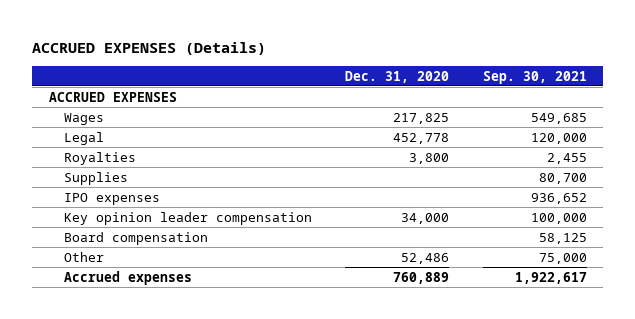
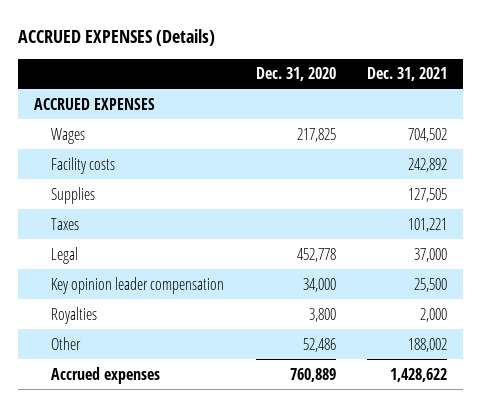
[482,70,587,84] Sep. 30, 2021 -> none
none -> [366,67,447,82] Dec. 31, 2021
none -> [51,156,116,174] Facility costs
[64,192,161,205] IPO expenses -> none
none -> [51,217,80,230] Taxes
[64,131,105,145] Legal -> [51,246,79,264] Legal
[64,231,209,245] Board compensation -> none
[64,151,137,165] Royalties -> [51,306,98,324] Royalties

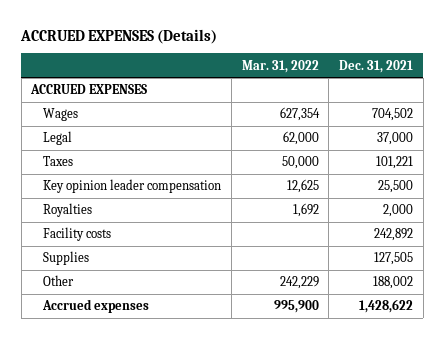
[255,67,336,82] Dec. 31, 2020 -> none
none -> [241,59,319,73] Mar. 31, 2022
[51,217,80,230] Taxes -> [43,156,74,167] Taxes
[51,156,116,174] Facility costs -> [43,227,112,242] Facility costs
[51,186,96,204] Supplies -> [43,251,90,266] Supplies

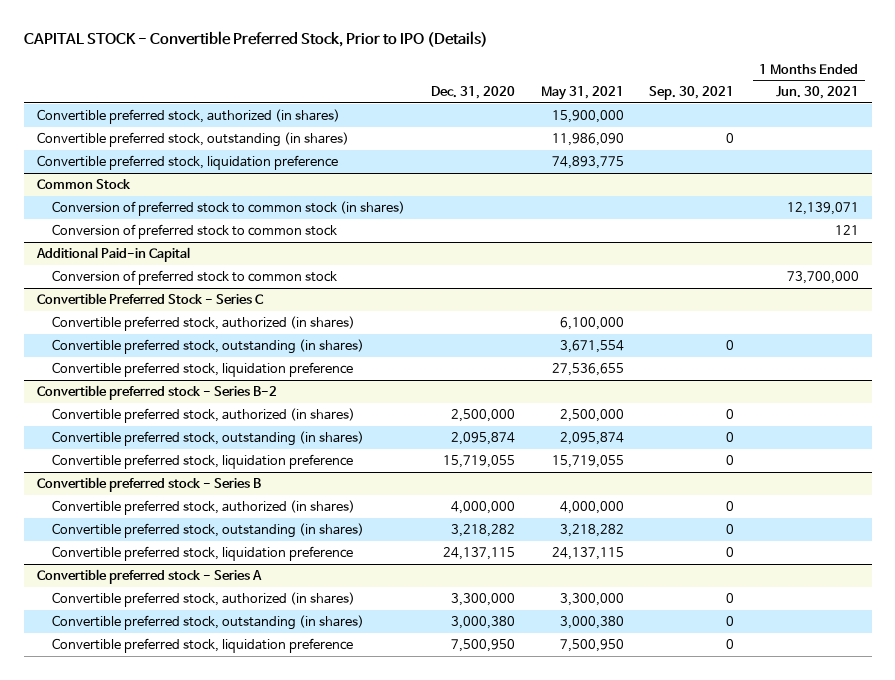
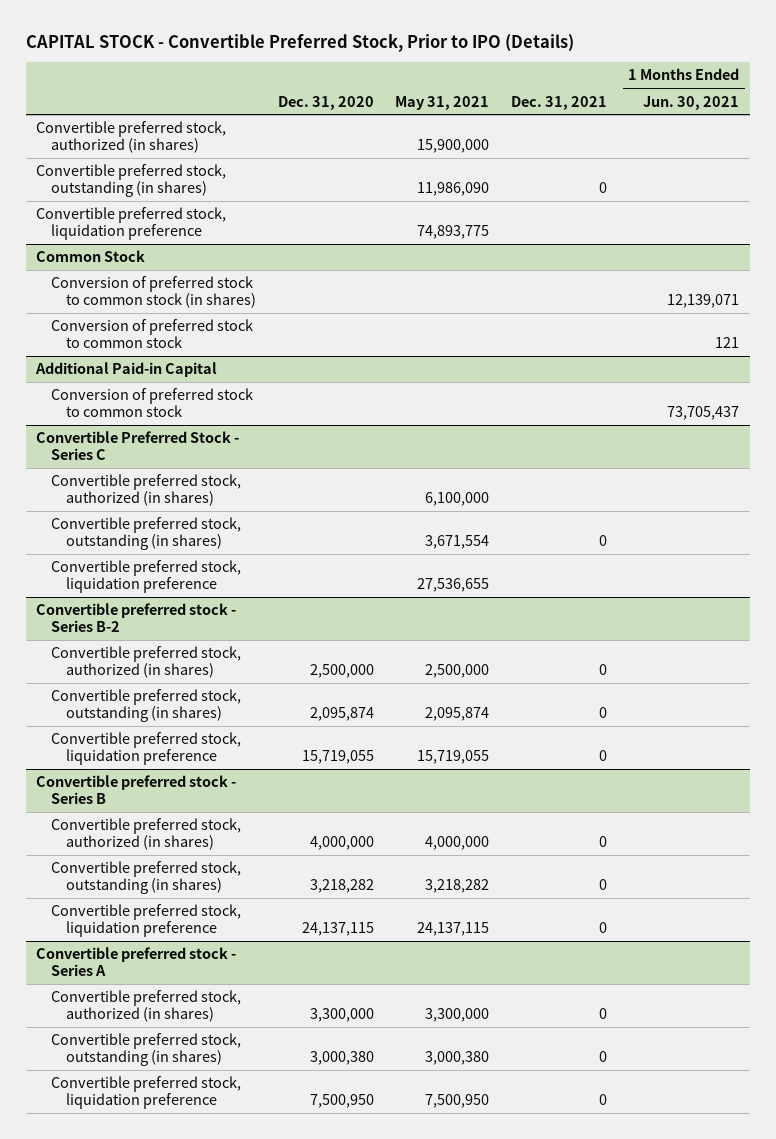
[649,86,735,101] Sep. 30, 2021 -> none
none -> [510,95,607,110] Dec. 31, 2021
[786,271,859,285] 73,700,000 -> [667,405,740,420] 73,705,437

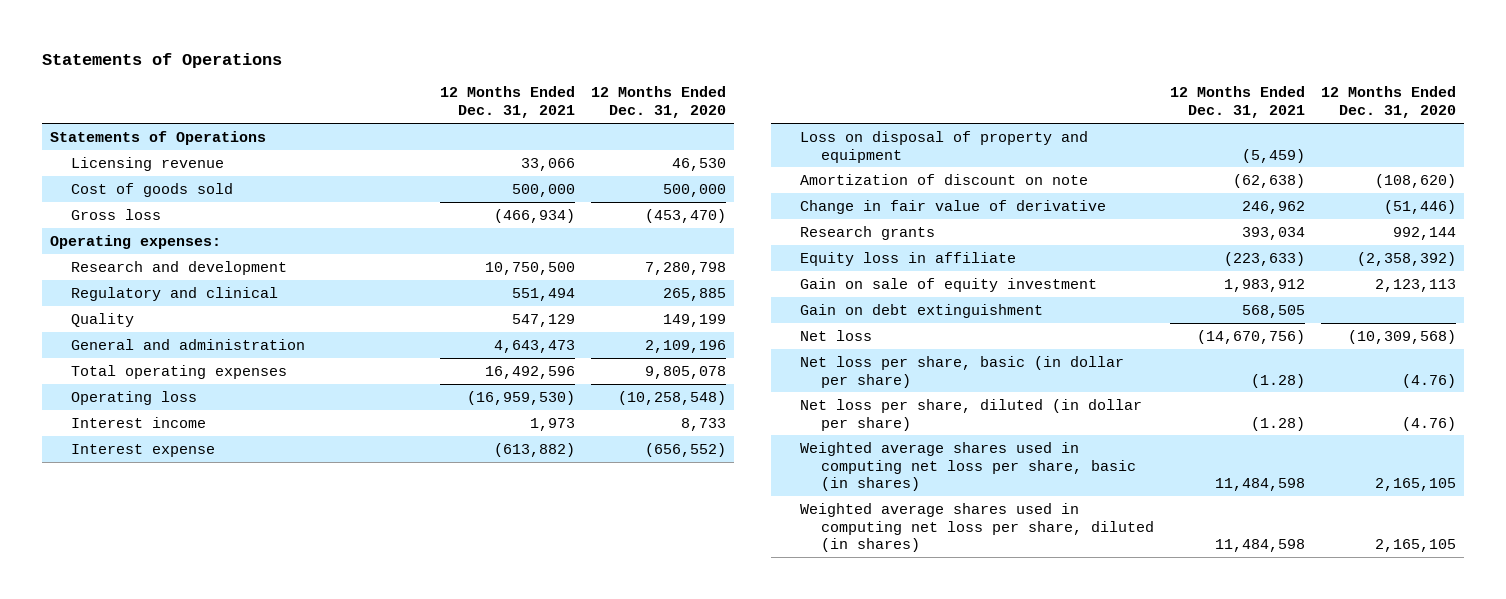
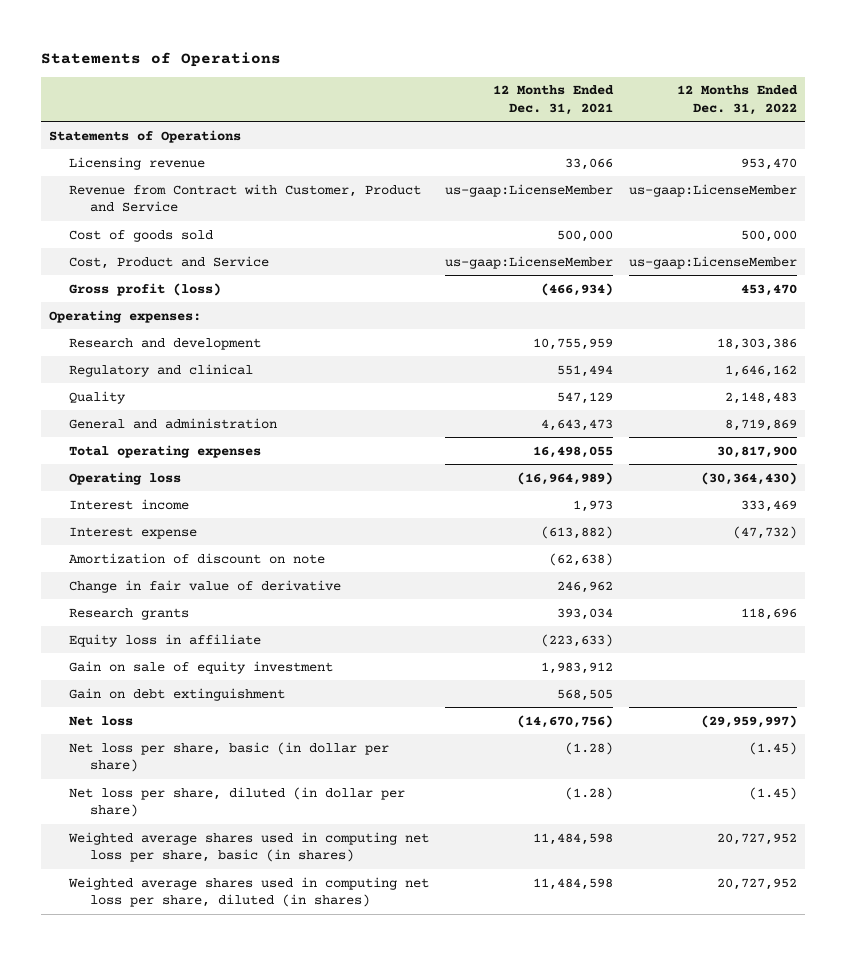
[591,86,727,119] 12 Months Ended Dec. 31, 2020 -> none
none -> [677,85,799,115] 12 Months Ended Dec. 31, 2022
none -> [69,183,422,213] Revenue from Contract with Customer, Product and Service
none -> [69,255,270,269] Cost, Product and Service
[70,208,161,220] Gross loss -> [69,282,222,296] Gross profit (loss)
[485,261,576,275] 10,750,500 -> [533,337,614,350] 10,755,959
[485,365,576,379] 16,492,596 -> [533,445,614,458] 16,498,055
[467,390,576,405] (16,959,530) -> [517,471,614,485] (16,964,989)
[800,130,1089,163] Loss on disposal of property and equipment -> none

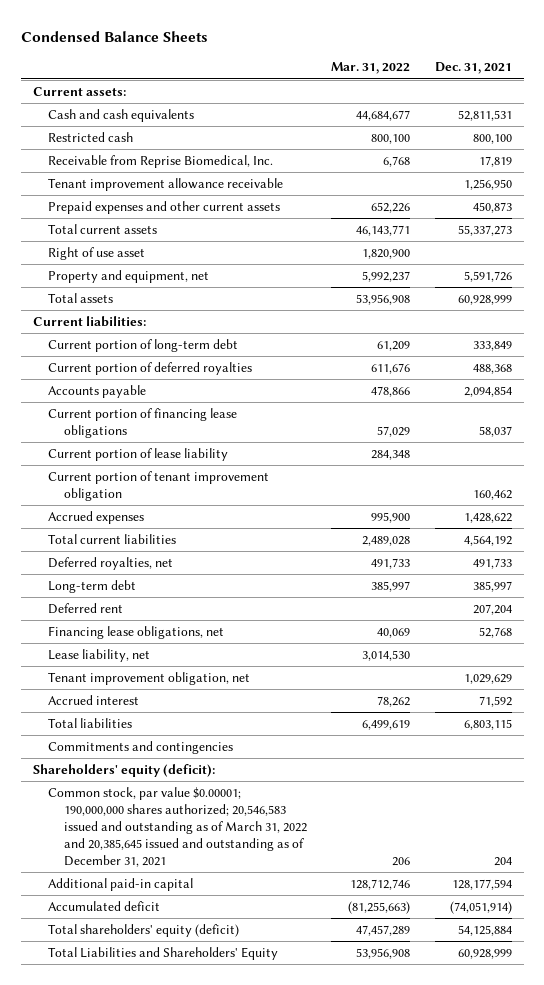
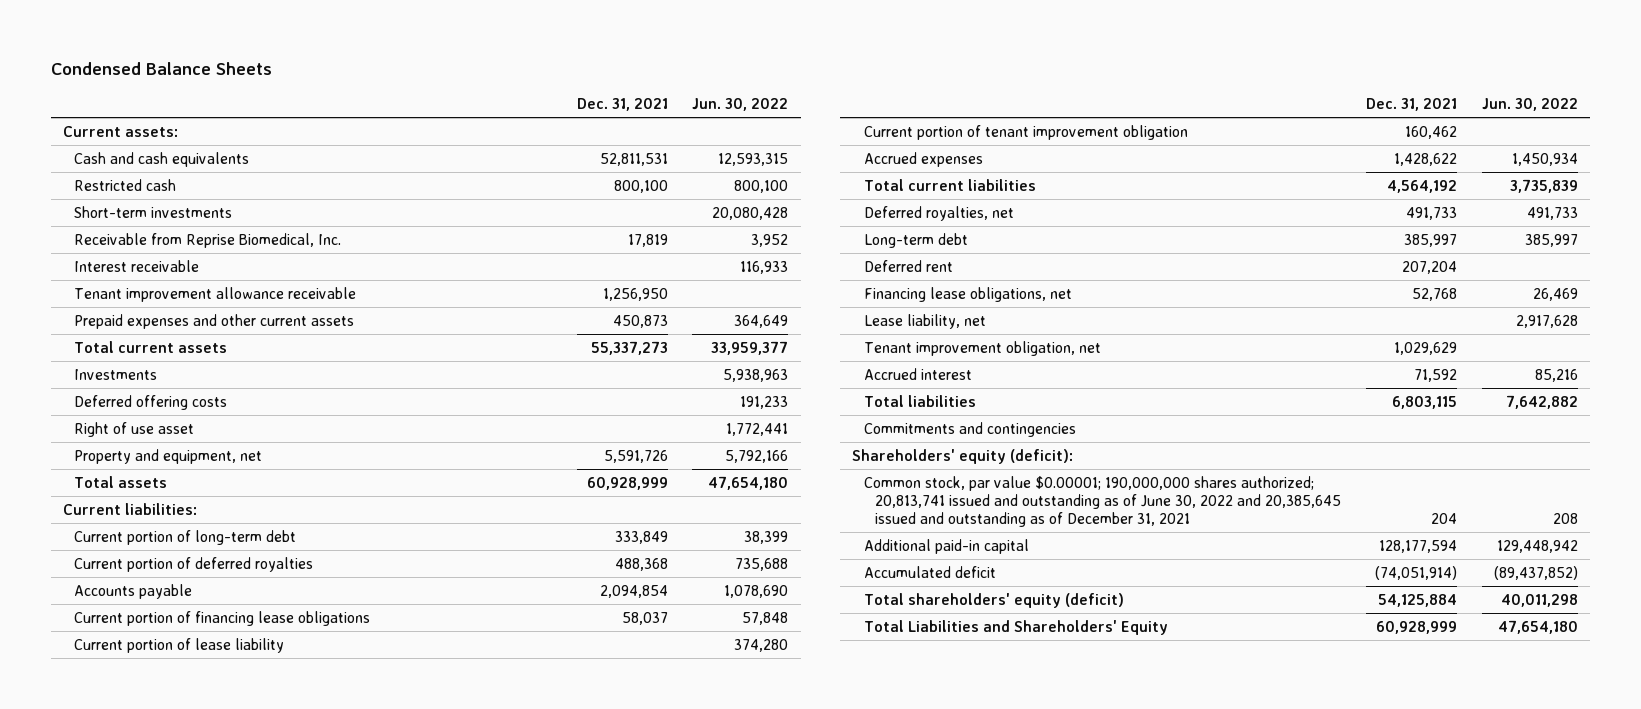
[331,62,411,75] Mar. 31, 2022 -> none
none -> [692,97,789,111] Jun. 30, 2022
none -> [74,205,233,218] Short-term investments
none -> [74,259,200,272] Interest receivable
none -> [74,368,158,380] Investments
none -> [74,394,228,410] Deferred offering costs
[48,787,307,867] Common stock, par value $0.00001; 190,000,000 shares authorized; 20,546,583 issued and outstanding as of March 31, 2022 and 20,385,645 issued and outstanding as of December 31, 2021 -> [863,475,1341,527] Common stock, par value $0.00001; 190,000,000 shares authorized; 20,813,741 issued and outstanding as of June 30, 2022 and 20,385,645 issued and outstanding as of December 31, 2021

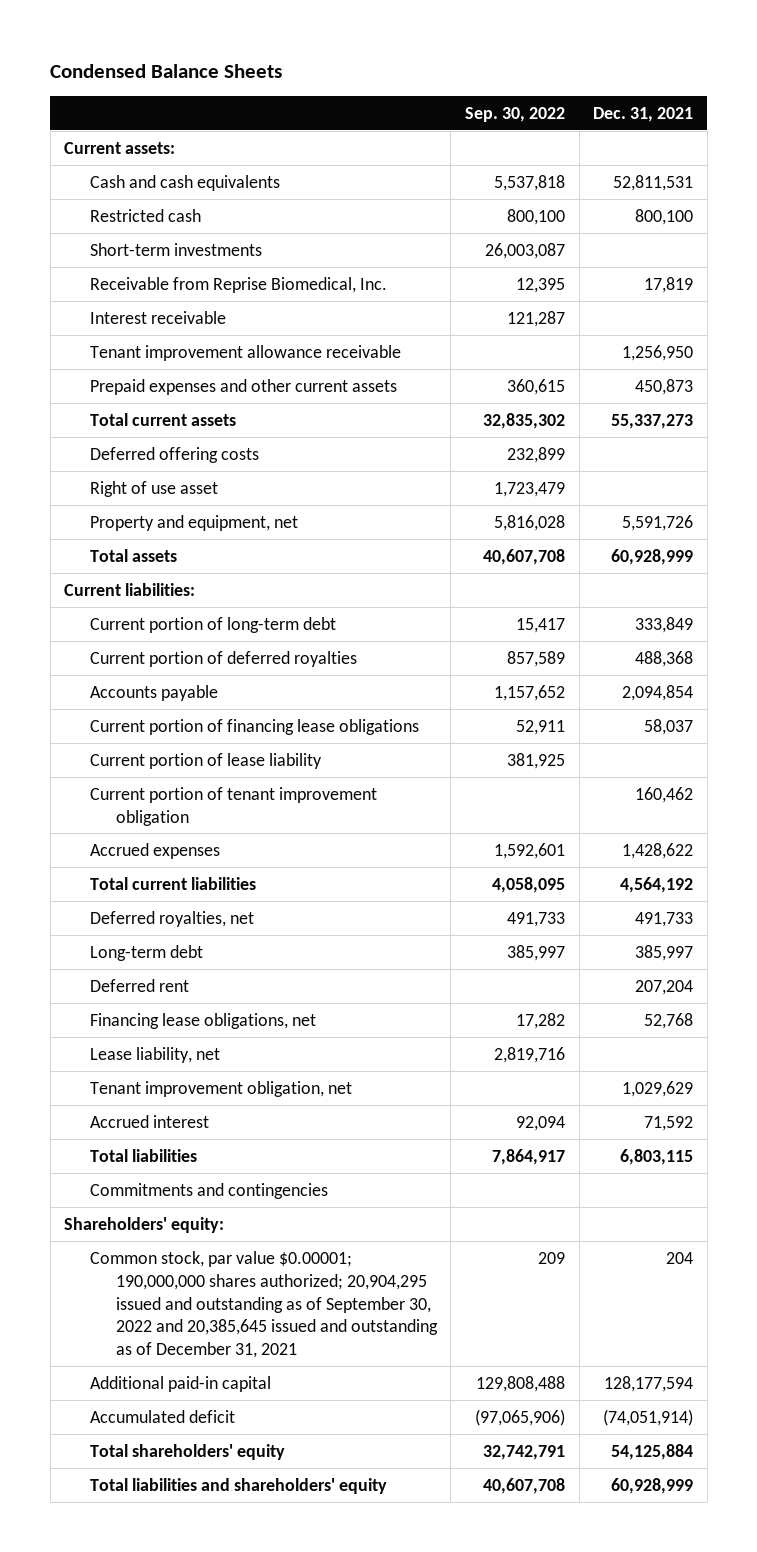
[692,97,789,111] Jun. 30, 2022 -> none
none -> [464,107,565,123] Sep. 30, 2022
[74,368,158,380] Investments -> none
[852,448,1074,464] Shareholders' equity (deficit): -> [64,1216,225,1233] Shareholders' equity:
[863,475,1341,527] Common stock, par value $0.00001; 190,000,000 shares authorized; 20,813,741 issued and outstanding as of June 30, 2022 and 20,385,645 issued and outstanding as of December 31, 2021 -> [89,1250,438,1359] Common stock, par value $0.00001; 190,000,000 shares authorized; 20,904,295 issued and outstanding as of September 30, 2022 and 20,385,645 issued and outstanding as of December 31, 2021
[863,592,1124,608] Total shareholders' equity (deficit) -> [89,1443,285,1460] Total shareholders' equity
[863,619,1168,635] Total Liabilities and Shareholders' Equity -> [89,1477,387,1494] Total liabilities and shareholders' equity

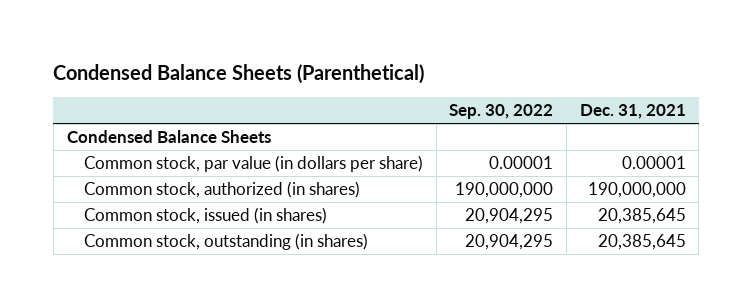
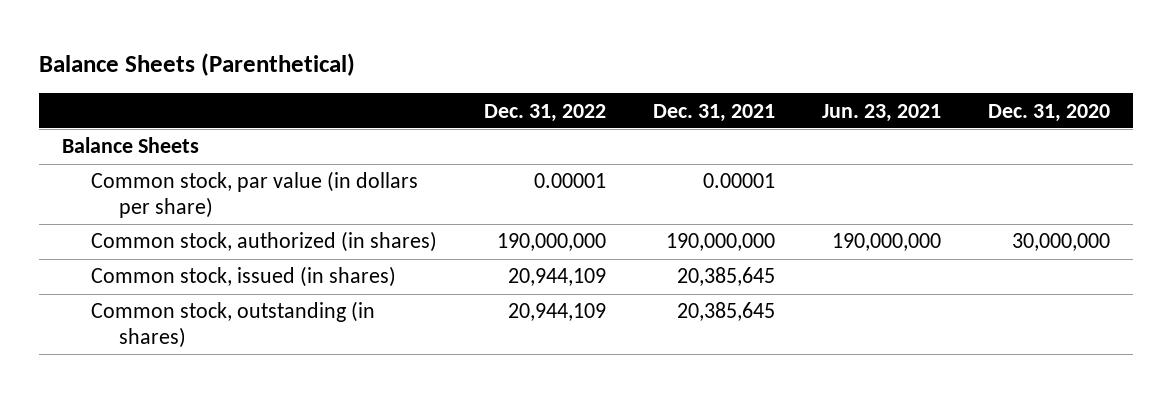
[53,63,425,84] Condensed Balance Sheets (Parenthetical) -> [38,52,355,76] Balance Sheets (Parenthetical)
[449,104,554,120] Sep. 30, 2022 -> none
none -> [483,103,606,122] Dec. 31, 2022
none -> [821,103,941,122] Jun. 23, 2021
none -> [987,103,1110,122] Dec. 31, 2020
[66,130,271,144] Condensed Balance Sheets -> [62,137,200,154] Balance Sheets

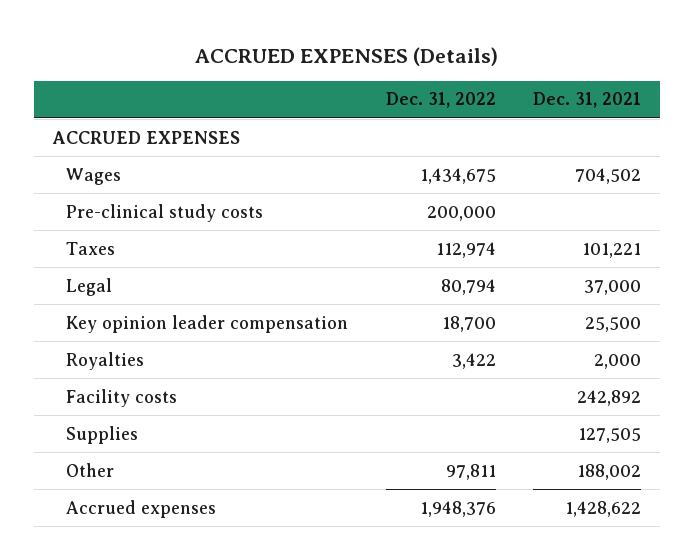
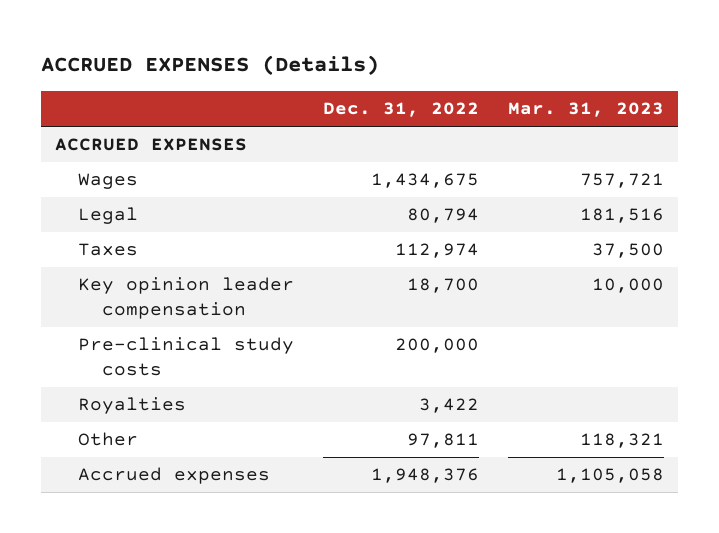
[533,92,642,109] Dec. 31, 2021 -> none
none -> [507,102,664,118] Mar. 31, 2023
[66,241,116,255] Taxes -> [78,243,139,257] Taxes
[66,203,264,222] Pre-clinical study costs -> [78,337,295,377] Pre-clinical study costs
[66,388,178,407] Facility costs -> none
[66,425,139,444] Supplies -> none

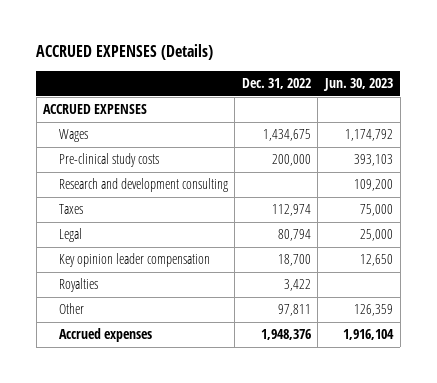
[507,102,664,118] Mar. 31, 2023 -> none
none -> [323,78,394,92] Jun. 30, 2023
[78,337,295,377] Pre-clinical study costs -> [58,153,159,168] Pre-clinical study costs
none -> [58,178,228,193] Research and development consulting
[78,207,139,225] Legal -> [58,228,82,243] Legal

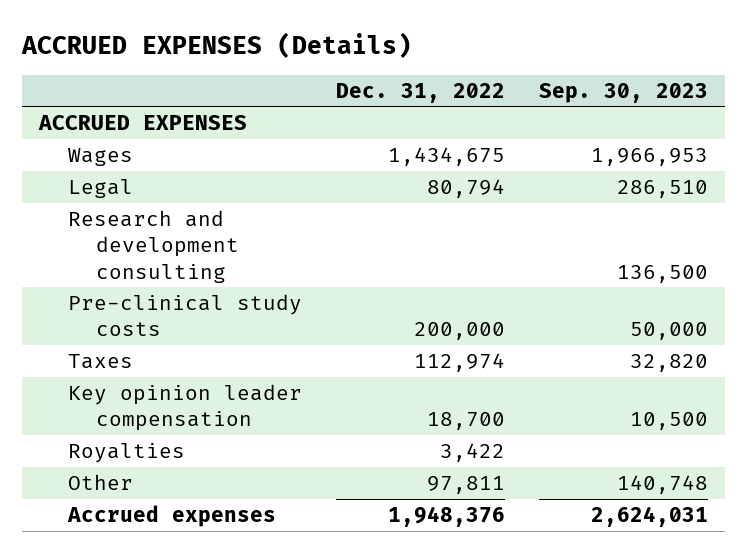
[323,78,394,92] Jun. 30, 2023 -> none
none -> [538,82,708,103] Sep. 30, 2023
[58,228,82,243] Legal -> [67,179,133,199] Legal
[58,153,159,168] Pre-clinical study costs -> [67,294,302,337] Pre-clinical study costs

